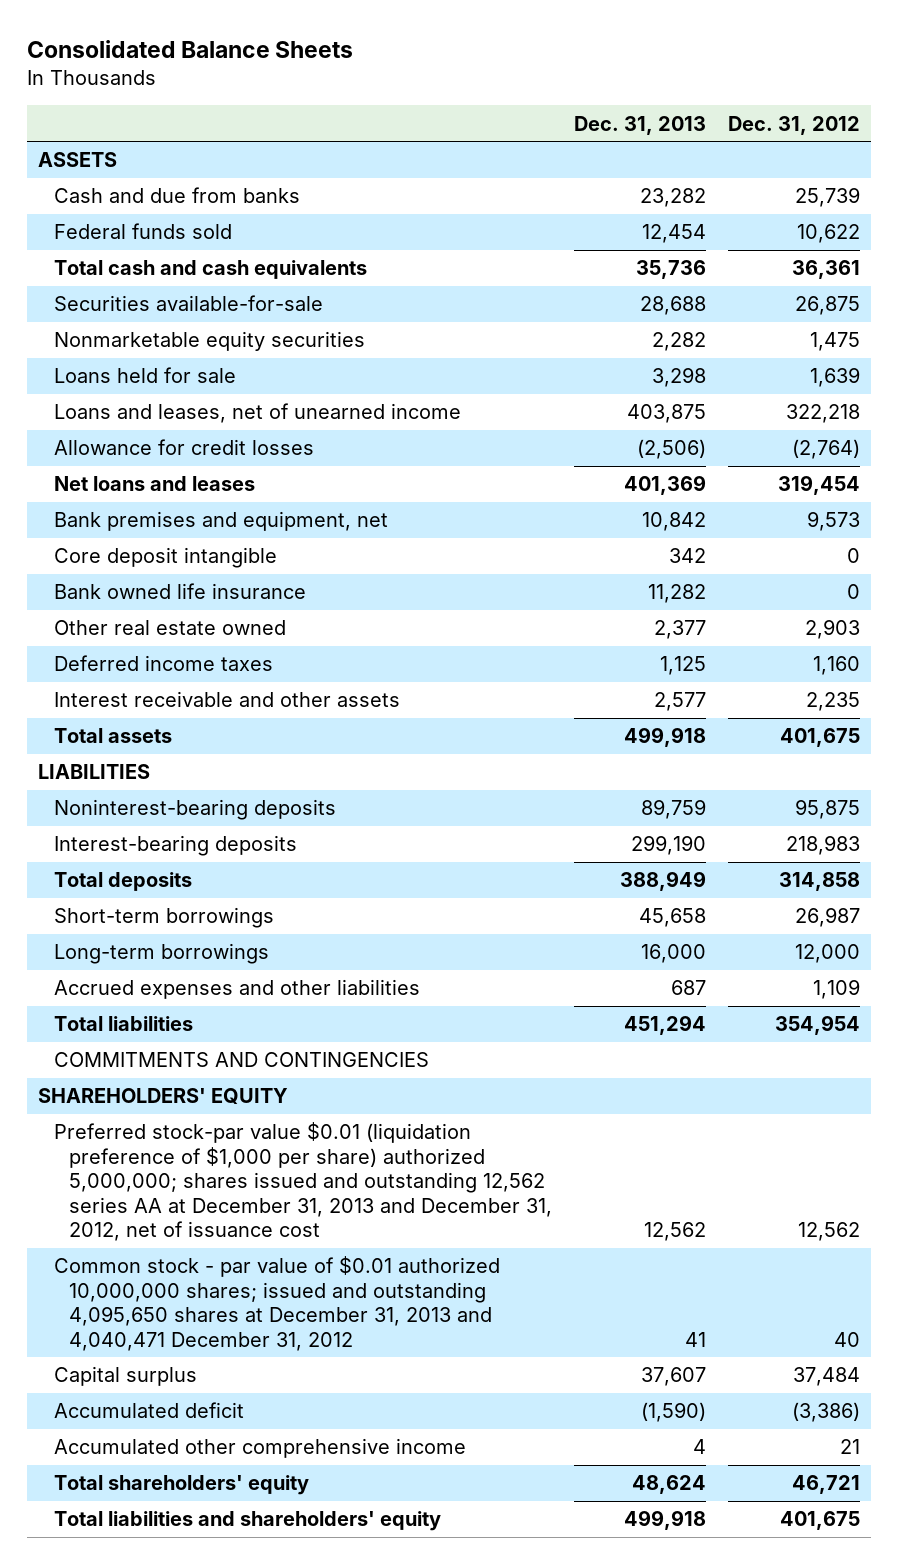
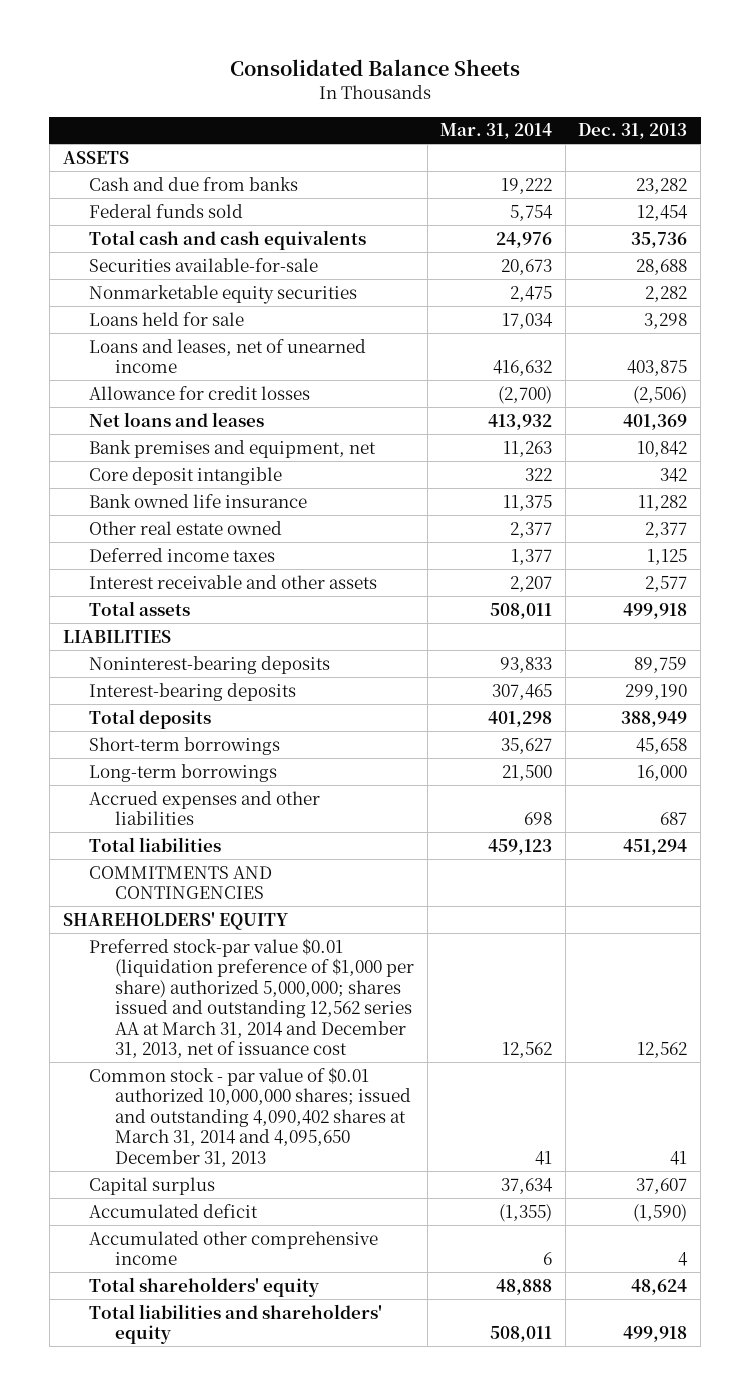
[727,115,860,135] Dec. 31, 2012 -> none
none -> [440,123,553,140] Mar. 31, 2014
[53,1122,553,1242] Preferred stock-par value $0.01 (liquidation preference of $1,000 per share) authorized 5,000,000; shares issued and outstanding 12,562 series AA at December 31, 2013 and December 31, 2012, net of issuance cost -> [88,937,415,1059] Preferred stock-par value $0.01 (liquidation preference of $1,000 per share) authorized 5,000,000; shares issued and outstanding 12,562 series AA at March 31, 2014 and December 31, 2013, net of issuance cost
[53,1256,500,1351] Common stock - par value of $0.01 authorized 10,000,000 shares; issued and outstanding 4,095,650 shares at December 31, 2013 and 4,040,471 December 31, 2012 -> [88,1066,412,1167] Common stock - par value of $0.01 authorized 10,000,000 shares; issued and outstanding 4,090,402 shares at March 31, 2014 and 4,095,650 December 31, 2013

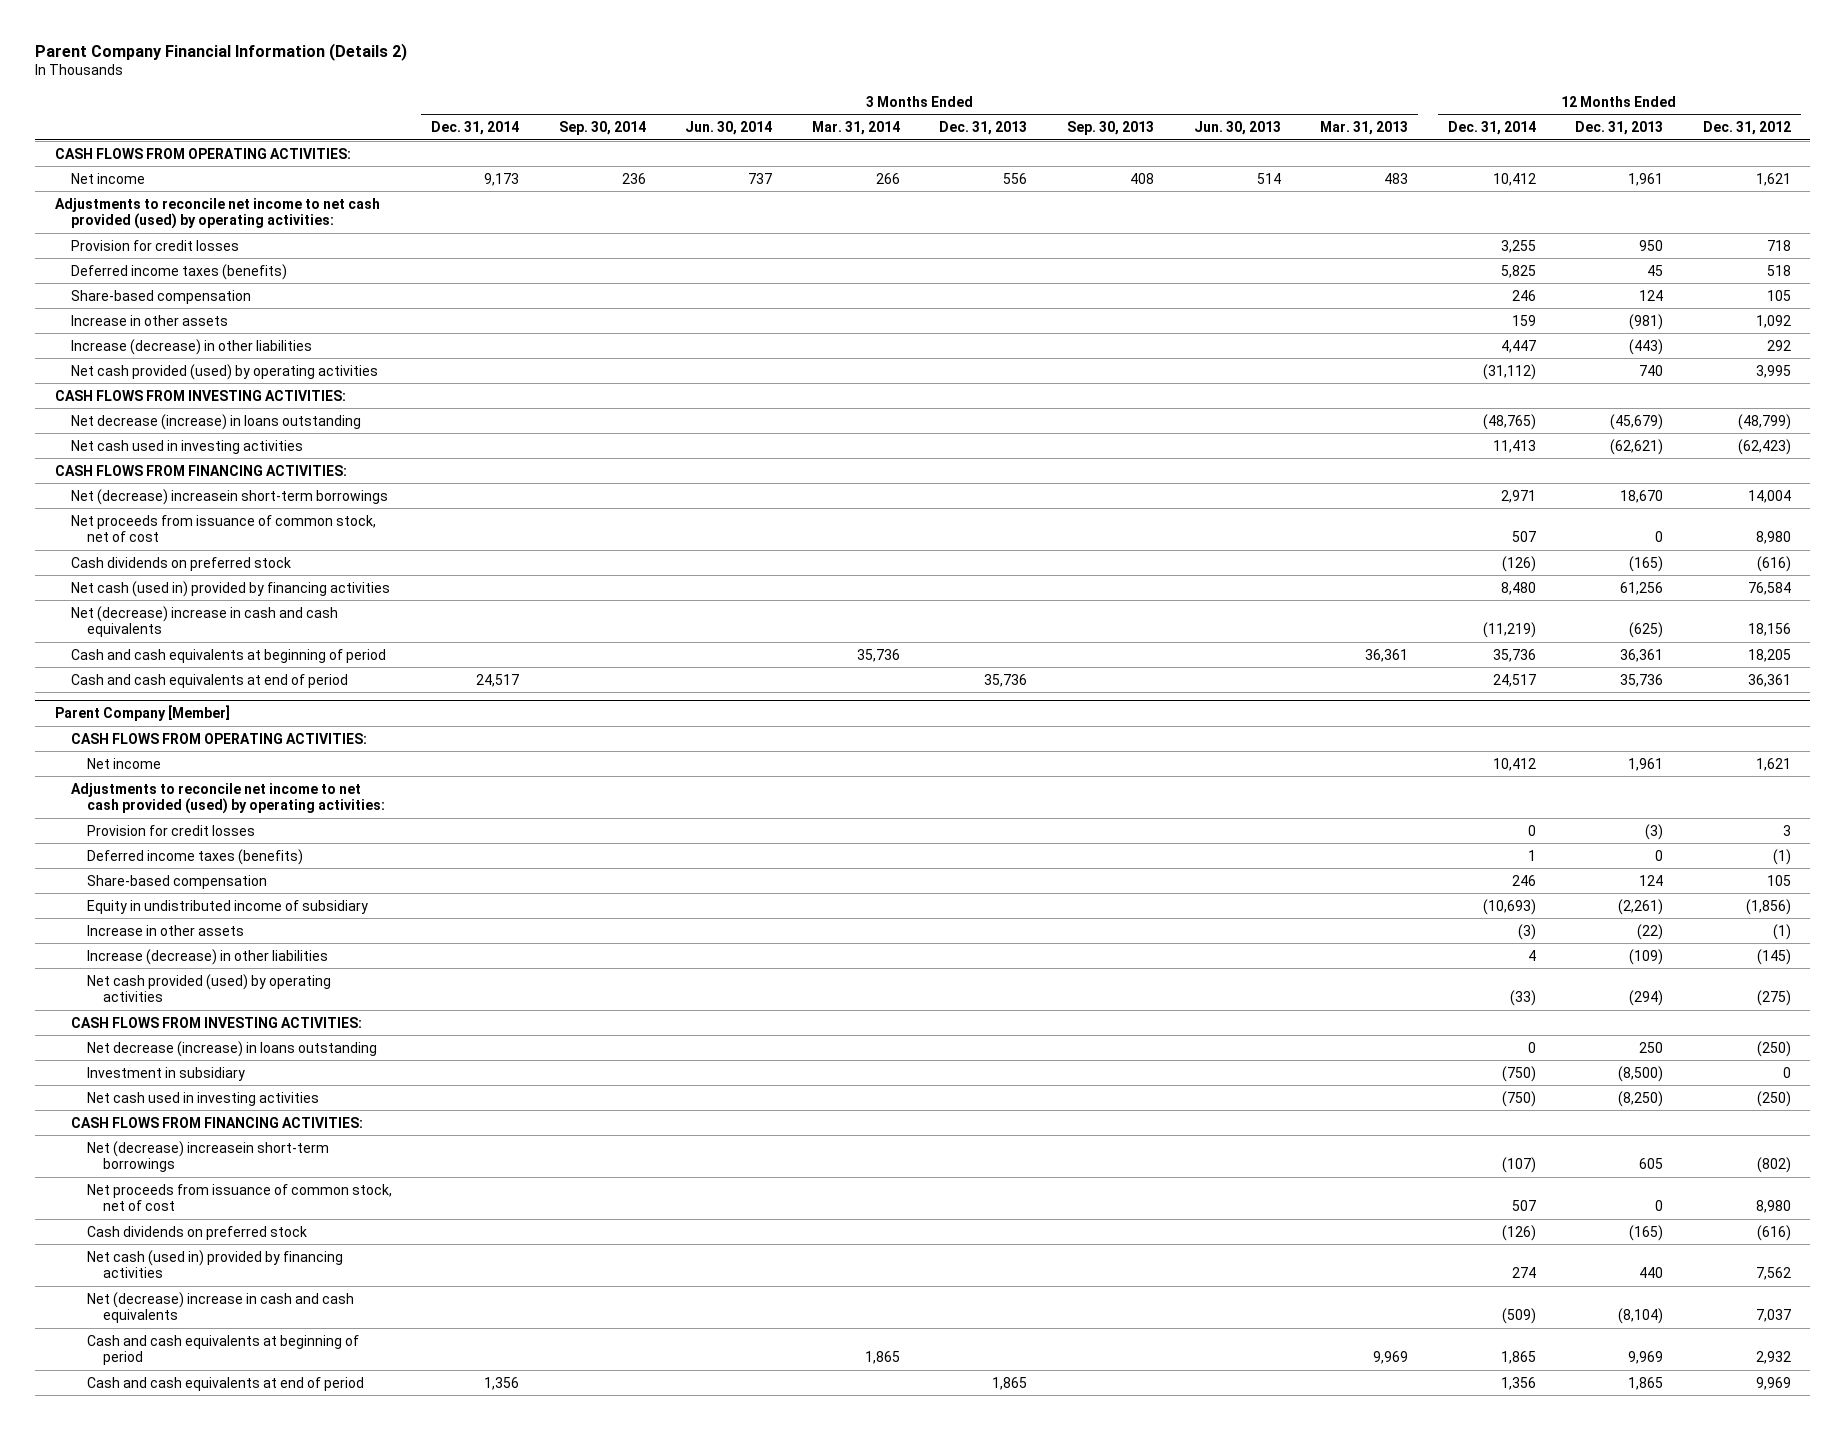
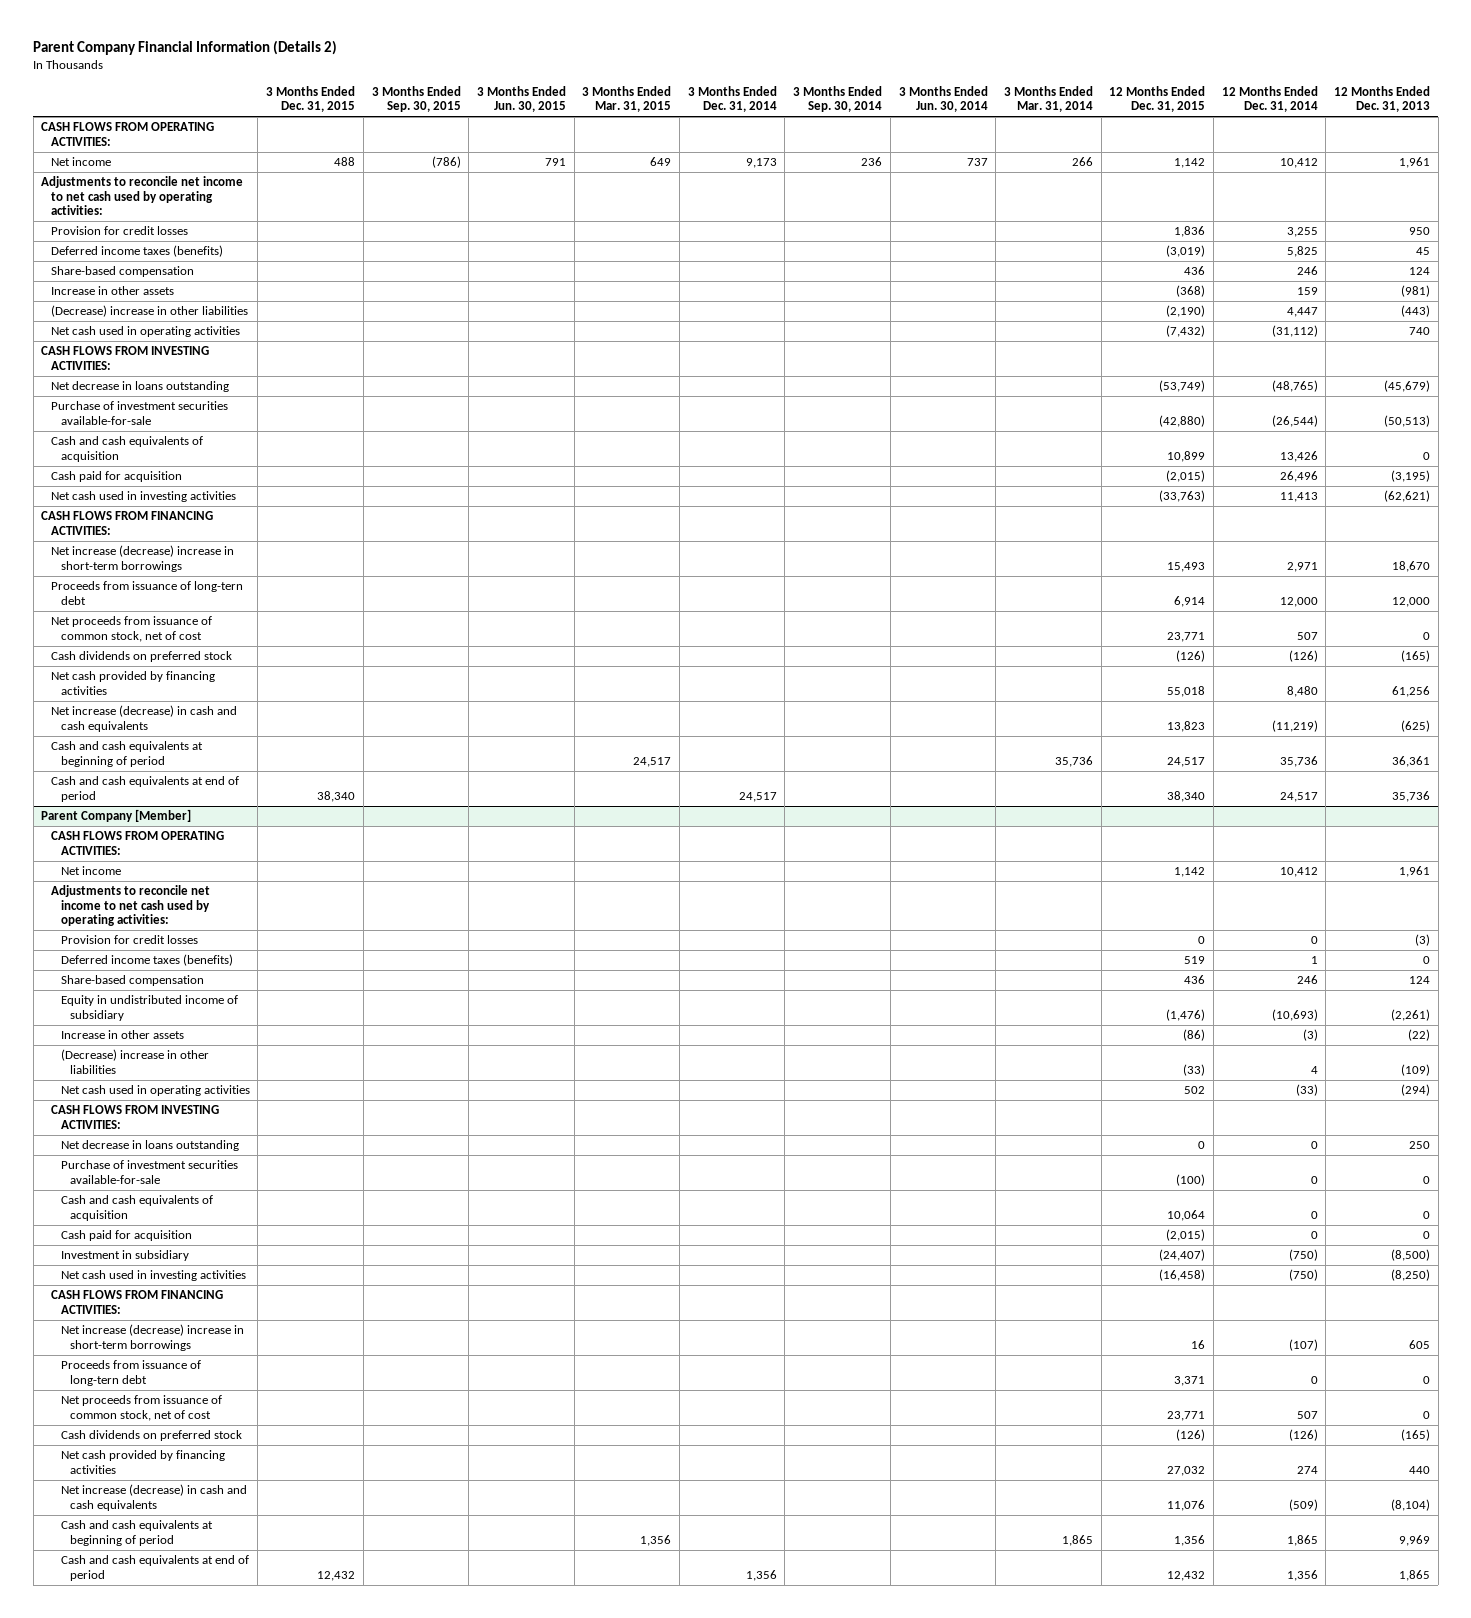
[939,121,1028,136] Dec. 31, 2013 -> none
[1066,121,1154,136] Sep. 30, 2013 -> none
[1193,121,1281,136] Jun. 30, 2013 -> none
[1320,121,1409,136] Mar. 31, 2013 -> none
[1702,121,1791,136] Dec. 31, 2012 -> none
none -> [266,85,356,113] 3 Months Ended Dec. 31, 2015
none -> [371,85,461,113] 3 Months Ended Sep. 30, 2015
none -> [476,85,566,113] 3 Months Ended Jun. 30, 2015
none -> [582,85,672,113] 3 Months Ended Mar. 31, 2015
none -> [1109,85,1206,113] 12 Months Ended Dec. 31, 2015
[54,197,380,230] Adjustments to reconcile net income to net cash provided (used) by operating activities: -> [41,176,244,215] Adjustments to reconcile net income to net cash used by operating activities:
[70,338,312,355] Increase (decrease) in other liabilities -> [50,305,248,318] (Decrease) increase in other liabilities
[70,363,378,380] Net cash provided (used) by operating activities -> [50,326,240,338] Net cash used in operating activities
[70,413,361,430] Net decrease (increase) in loans outstanding -> [50,381,229,393] Net decrease in loans outstanding
none -> [50,401,228,425] Purchase of investment securities available-for-sale
none -> [50,436,203,462] Cash and cash equivalents of acquisition
none -> [50,471,182,483] Cash paid for acquisition
[70,488,388,505] Net (decrease) increasein short-term borrowings -> [50,545,234,572] Net increase (decrease) increase in short-term borrowings
none -> [50,581,243,605] Proceeds from issuance of long-tern debt
[70,580,390,597] Net cash (used in) provided by financing activities -> [50,671,215,695] Net cash provided by financing activities
[70,605,338,638] Net (decrease) increase in cash and cash equivalents -> [50,705,237,732] Net increase (decrease) in cash and cash equivalents
[70,782,385,815] Adjustments to reconcile net income to net cash provided (used) by operating activities: -> [50,885,210,926] Adjustments to reconcile net income to net cash used by operating activities:
[86,948,328,965] Increase (decrease) in other liabilities -> [60,1049,209,1074] (Decrease) increase in other liabilities
[86,973,331,1003] Net cash provided (used) by operating activities -> [60,1085,250,1097] Net cash used in operating activities
[86,1040,377,1057] Net decrease (increase) in loans outstanding -> [60,1140,239,1152] Net decrease in loans outstanding
none -> [60,1160,238,1184] Purchase of investment securities available-for-sale
none -> [60,1195,213,1221] Cash and cash equivalents of acquisition
none -> [60,1230,192,1242] Cash paid for acquisition
[86,1140,329,1173] Net (decrease) increasein short-term borrowings -> [60,1324,244,1351] Net increase (decrease) increase in short-term borrowings
none -> [60,1360,201,1386] Proceeds from issuance of long-tern debt
[86,1249,343,1279] Net cash (used in) provided by financing activities -> [60,1450,225,1474] Net cash provided by financing activities
[86,1291,354,1324] Net (decrease) increase in cash and cash equivalents -> [60,1484,247,1511] Net increase (decrease) in cash and cash equivalents

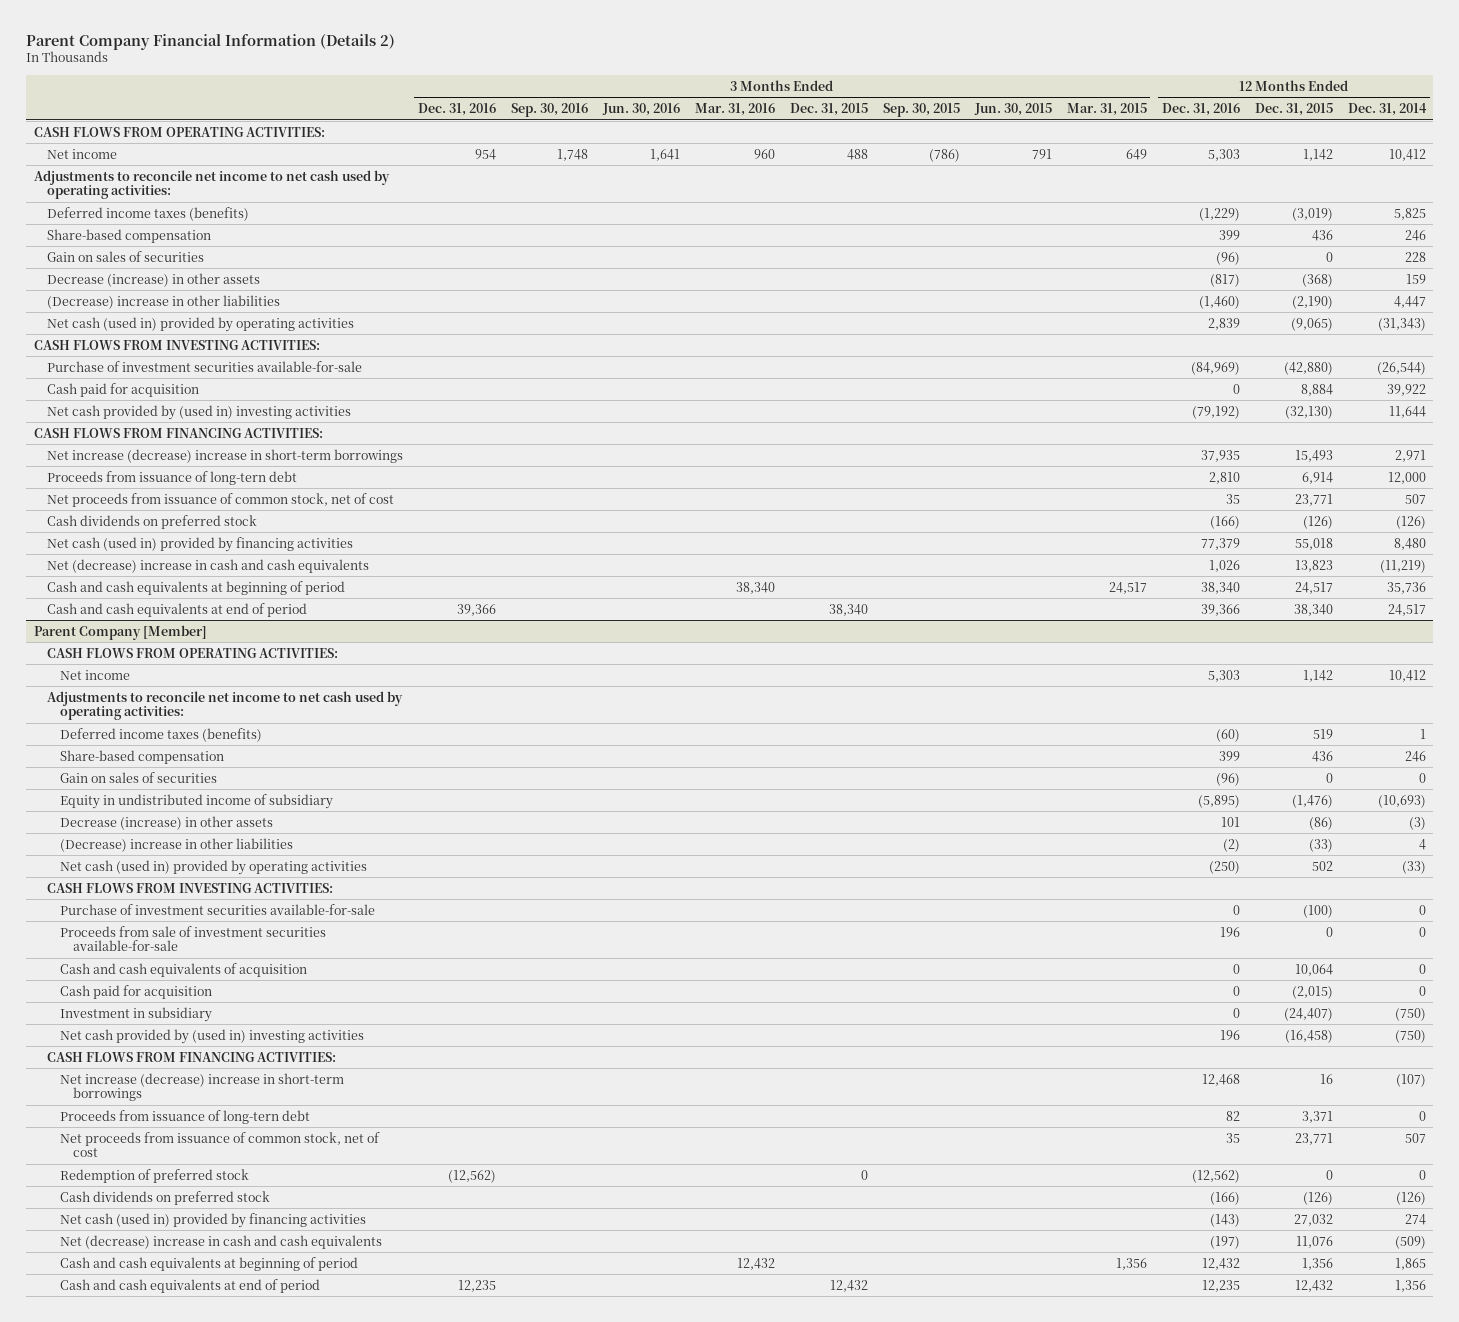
[687,85,777,113] 3 Months Ended Dec. 31, 2014 -> none
[793,85,883,113] 3 Months Ended Sep. 30, 2014 -> none
[898,85,988,113] 3 Months Ended Jun. 30, 2014 -> none
[1003,85,1093,113] 3 Months Ended Mar. 31, 2014 -> none
[1334,85,1431,113] 12 Months Ended Dec. 31, 2013 -> none
none -> [417,103,496,117] Dec. 31, 2016
none -> [510,103,588,118] Sep. 30, 2016
none -> [601,103,680,117] Jun. 30, 2016
none -> [694,103,775,117] Mar. 31, 2016
none -> [1161,103,1240,117] Dec. 31, 2016
[50,226,188,236] Provision for credit losses -> none
none -> [46,250,204,262] Gain on sales of securities
[50,286,174,296] Increase in other assets -> [46,272,260,287] Decrease (increase) in other assets
[50,326,240,338] Net cash used in operating activities -> [46,316,354,332] Net cash (used in) provided by operating activities
[1166,325,1206,338] (7,432) -> [1290,317,1333,331] (9,065)
[1271,325,1318,338] (31,112) -> [1377,317,1426,331] (31,343)
[50,381,229,393] Net decrease in loans outstanding -> none
[50,436,203,462] Cash and cash equivalents of acquisition -> none
[1166,470,1206,483] (2,015) -> [1300,383,1333,396] 8,884
[1279,471,1318,483] 26,496 -> [1386,383,1426,396] 39,922
[50,491,236,503] Net cash used in investing activities -> [46,404,351,420] Net cash provided by (used in) investing activities
[1159,490,1206,503] (33,763) -> [1284,405,1333,419] (32,130)
[1279,492,1318,503] 11,413 -> [1388,405,1426,418] 11,644
[50,671,215,695] Net cash provided by financing activities -> [46,536,353,552] Net cash (used in) provided by financing activities
[50,705,237,732] Net increase (decrease) in cash and cash equivalents -> [46,558,369,573] Net (decrease) increase in cash and cash equivalents
[60,935,198,945] Provision for credit losses -> none
none -> [59,771,217,783] Gain on sales of securities
[60,1030,184,1040] Increase in other assets -> [59,815,273,830] Decrease (increase) in other assets
[60,1085,250,1097] Net cash used in operating activities -> [59,859,367,875] Net cash (used in) provided by operating activities
[60,1140,239,1152] Net decrease in loans outstanding -> none
none -> [59,925,326,952] Proceeds from sale of investment securities available-for-sale
[60,1270,246,1282] Net cash used in investing activities -> [59,1028,364,1044] Net cash provided by (used in) investing activities
none -> [59,1168,249,1183] Redemption of preferred stock
[60,1450,225,1474] Net cash provided by financing activities -> [59,1212,366,1228] Net cash (used in) provided by financing activities
[60,1484,247,1511] Net increase (decrease) in cash and cash equivalents -> [59,1234,382,1249] Net (decrease) increase in cash and cash equivalents

